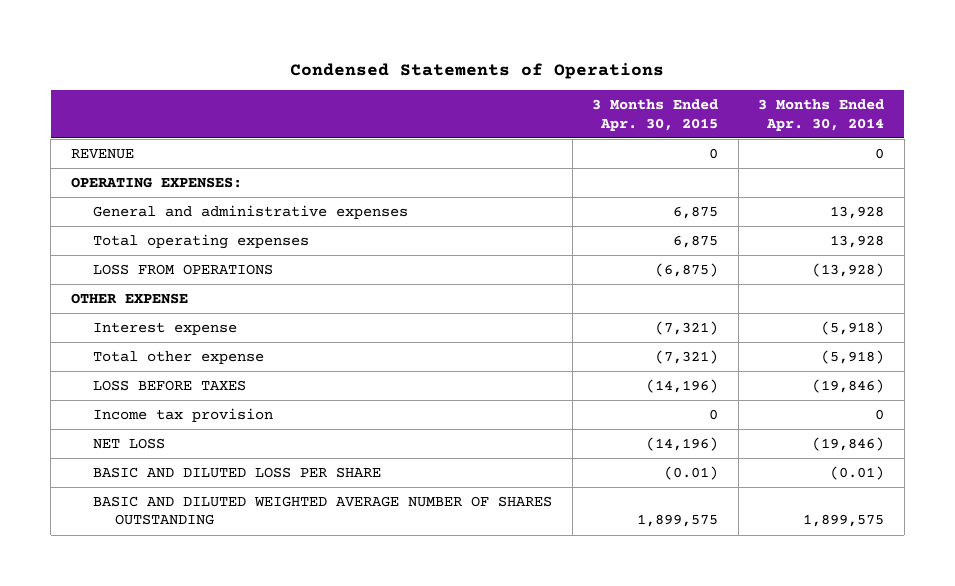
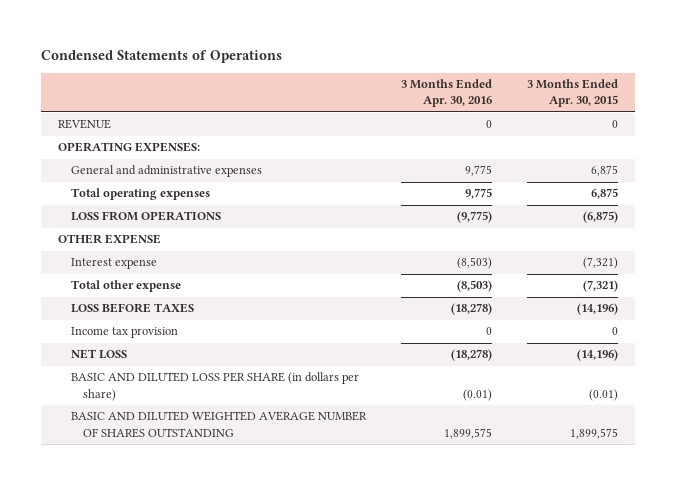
[758,99,885,131] 3 Months Ended Apr. 30, 2014 -> none
none -> [400,79,492,108] 3 Months Ended Apr. 30, 2016
[93,467,382,479] BASIC AND DILUTED LOSS PER SHARE -> [70,372,359,401] BASIC AND DILUTED LOSS PER SHARE (in dollars per share)

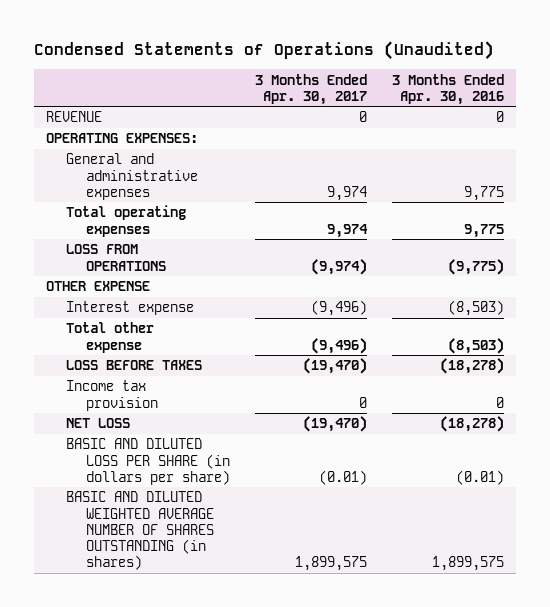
[40,50,282,64] Condensed Statements of Operations -> [33,41,494,61] Condensed Statements of Operations (Unaudited)
[526,79,618,108] 3 Months Ended Apr. 30, 2015 -> none
none -> [254,73,367,105] 3 Months Ended Apr. 30, 2017
[70,411,367,438] BASIC AND DILUTED WEIGHTED AVERAGE NUMBER OF SHARES OUTSTANDING -> [66,491,215,571] BASIC AND DILUTED WEIGHTED AVERAGE NUMBER OF SHARES OUTSTANDING (in shares)

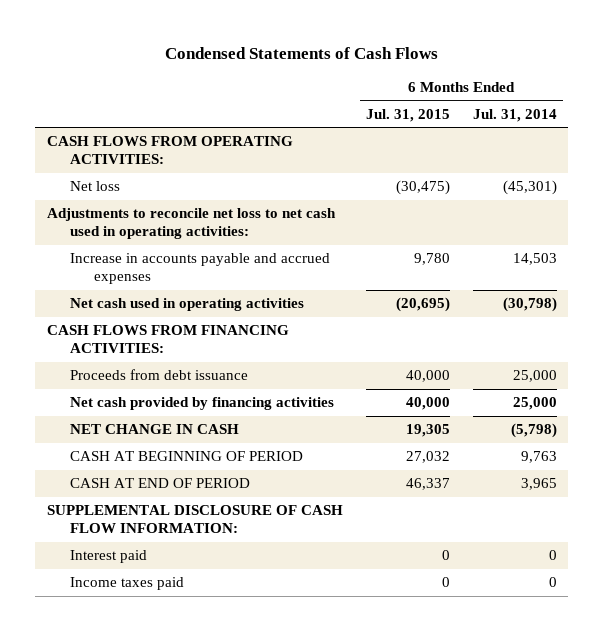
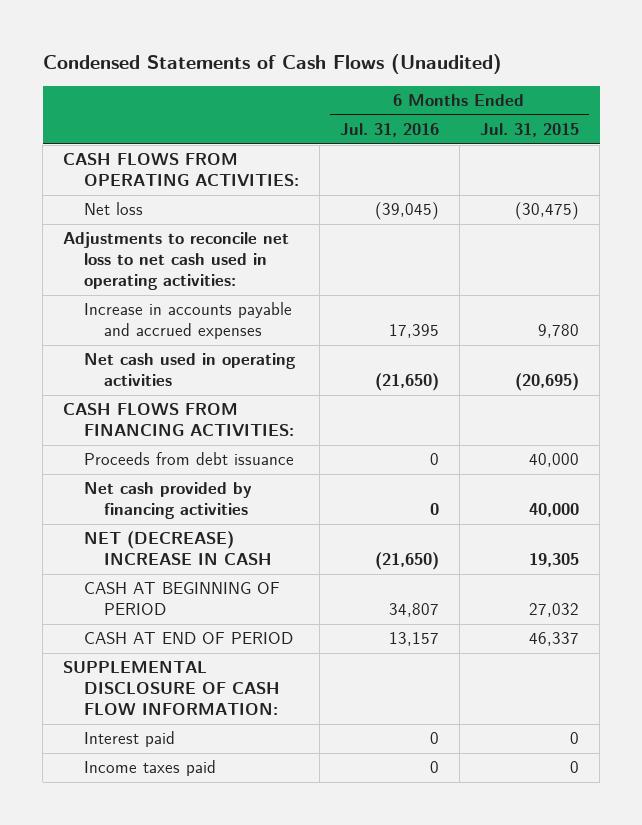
[164,46,438,59] Condensed Statements of Cash Flows -> [42,54,502,75] Condensed Statements of Cash Flows (Unaudited)
[472,108,557,122] Jul. 31, 2014 -> none
none -> [339,123,439,138] Jul. 31, 2016
[70,424,240,435] NET CHANGE IN CASH -> [83,531,273,566] NET (DECREASE) INCREASE IN CASH

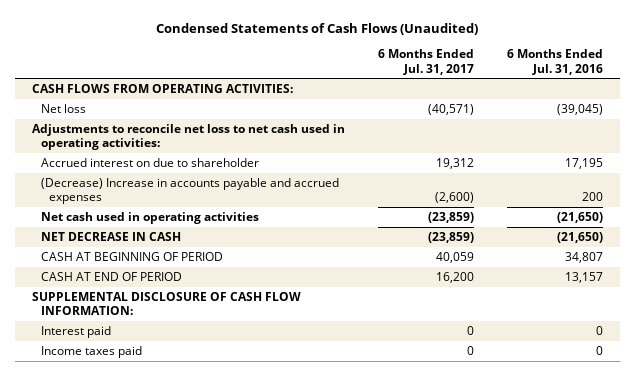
[479,123,579,138] Jul. 31, 2015 -> none
none -> [377,49,474,75] 6 Months Ended Jul. 31, 2017
none -> [40,157,259,167] Accrued interest on due to shareholder
[83,302,292,340] Increase in accounts payable and accrued expenses -> [40,177,339,205] (Decrease) Increase in accounts payable and accrued expenses
[388,324,439,339] 17,395 -> [582,192,604,202] 200
[63,403,294,437] CASH FLOWS FROM FINANCING ACTIVITIES: -> none
[83,452,294,466] Proceeds from debt issuance -> none
[83,482,252,520] Net cash provided by financing activities -> none
[83,531,273,566] NET (DECREASE) INCREASE IN CASH -> [40,231,181,241] NET DECREASE IN CASH

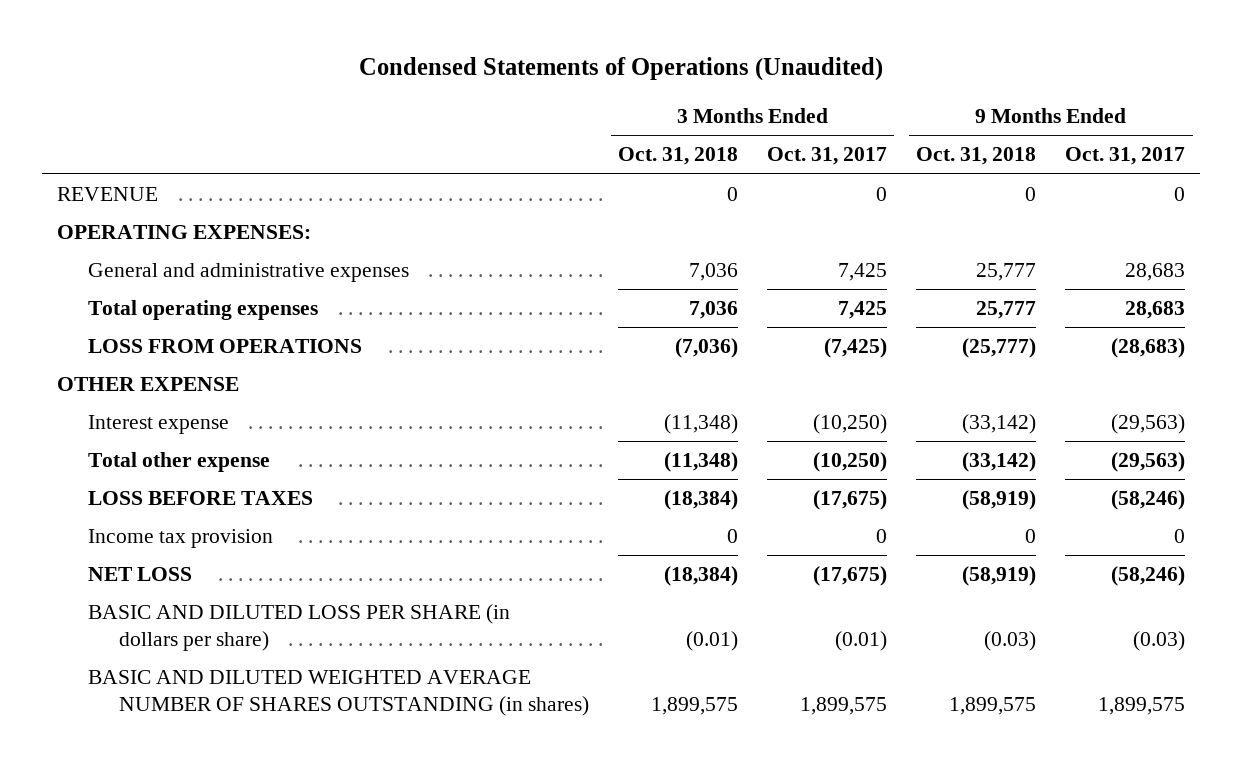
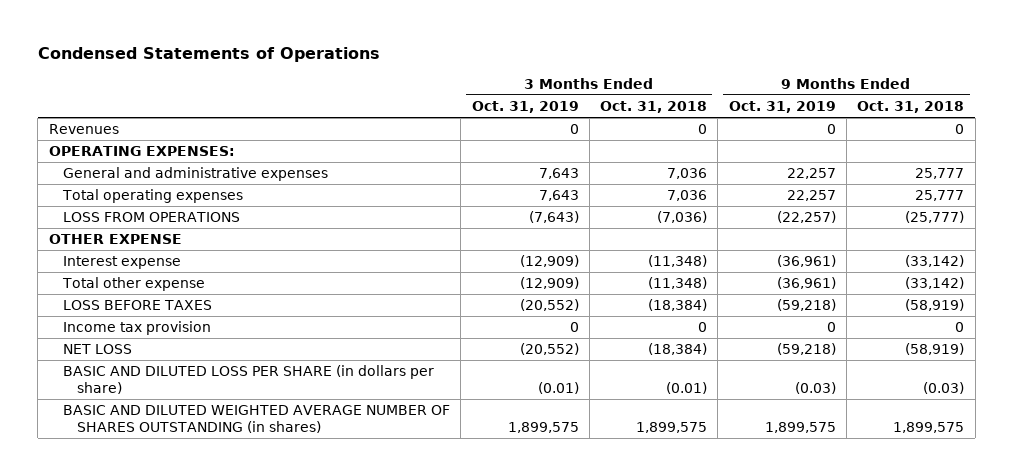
[359,57,884,82] Condensed Statements of Operations (Unaudited) -> [37,46,380,62] Condensed Statements of Operations
[767,147,888,166] Oct. 31, 2017 -> none
[1065,147,1186,166] Oct. 31, 2017 -> none
none -> [471,100,579,113] Oct. 31, 2019
none -> [728,100,836,113] Oct. 31, 2019
[56,187,158,202] REVENUE -> none
none -> [48,124,119,135] Revenues

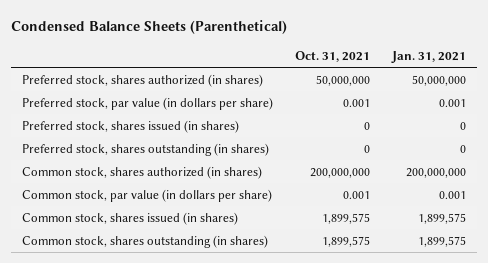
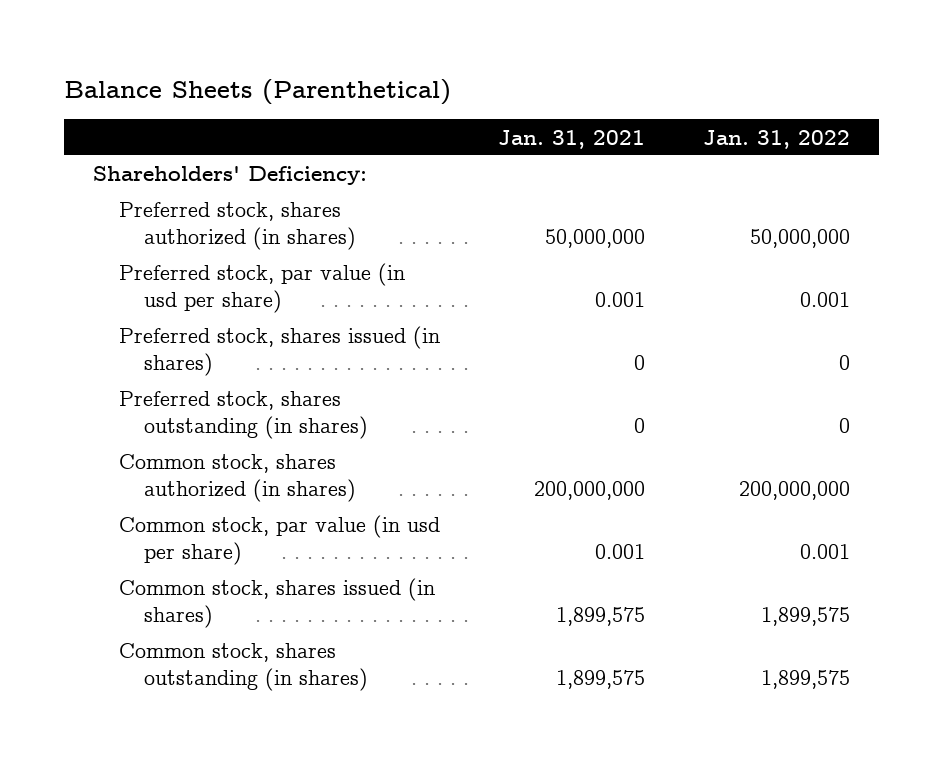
[11,20,288,35] Condensed Balance Sheets (Parenthetical) -> [63,78,451,105] Balance Sheets (Parenthetical)
[295,50,371,62] Oct. 31, 2021 -> none
none -> [702,129,850,149] Jan. 31, 2022
none -> [92,166,367,186] Shareholders' Deficiency:
[22,96,274,110] Preferred stock, par value (in dollars per share) -> [118,263,405,314] Preferred stock, par value (in usd per share)
[22,188,273,202] Common stock, par value (in dollars per share) -> [118,515,440,566] Common stock, par value (in usd per share)

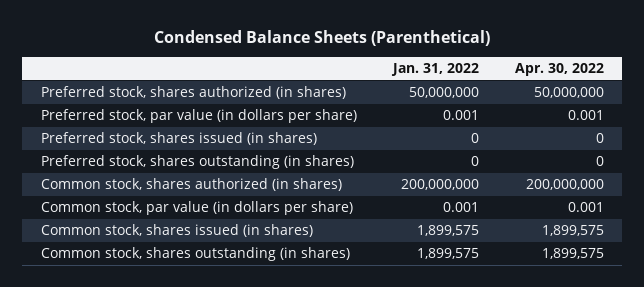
[63,78,451,105] Balance Sheets (Parenthetical) -> [154,30,491,47] Condensed Balance Sheets (Parenthetical)
[497,129,645,149] Jan. 31, 2021 -> none
none -> [514,62,604,76] Apr. 30, 2022
[92,166,367,186] Shareholders' Deficiency: -> none
[118,263,405,314] Preferred stock, par value (in usd per share) -> [40,109,357,124] Preferred stock, par value (in dollars per share)
[118,515,440,566] Common stock, par value (in usd per share) -> [40,201,353,216] Common stock, par value (in dollars per share)

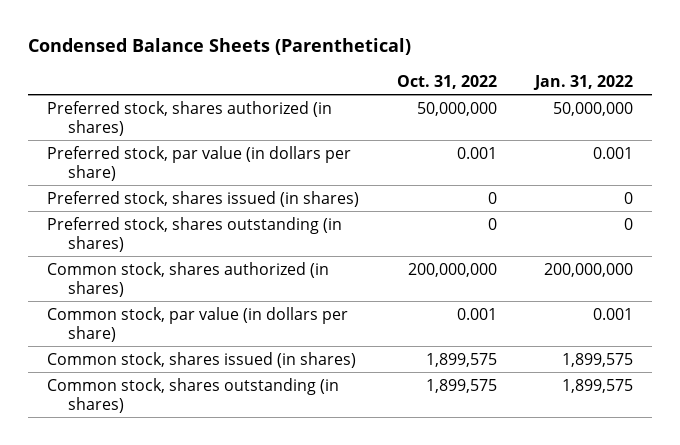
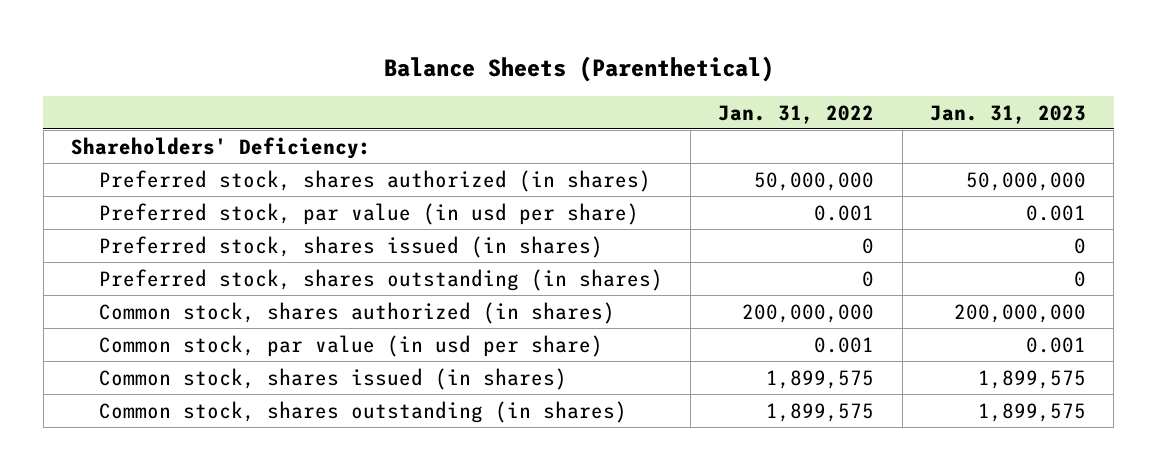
[27,38,411,56] Condensed Balance Sheets (Parenthetical) -> [383,55,774,82] Balance Sheets (Parenthetical)
[396,74,497,89] Oct. 31, 2022 -> none
none -> [929,104,1086,124] Jan. 31, 2023
none -> [71,136,372,159] Shareholders' Deficiency:
[46,145,351,181] Preferred stock, par value (in dollars per share) -> [98,202,639,225] Preferred stock, par value (in usd per share)
[46,306,348,342] Common stock, par value (in dollars per share) -> [98,334,603,357] Common stock, par value (in usd per share)

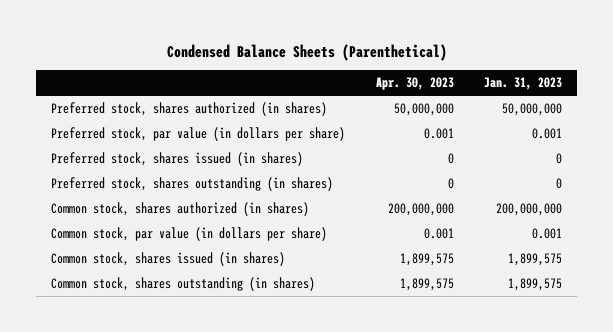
[383,55,774,82] Balance Sheets (Parenthetical) -> [166,43,447,61] Condensed Balance Sheets (Parenthetical)
[718,104,875,124] Jan. 31, 2022 -> none
none -> [375,77,454,91] Apr. 30, 2023
[71,136,372,159] Shareholders' Deficiency: -> none
[98,202,639,225] Preferred stock, par value (in usd per share) -> [51,127,346,142] Preferred stock, par value (in dollars per share)
[98,334,603,357] Common stock, par value (in usd per share) -> [51,227,328,242] Common stock, par value (in dollars per share)

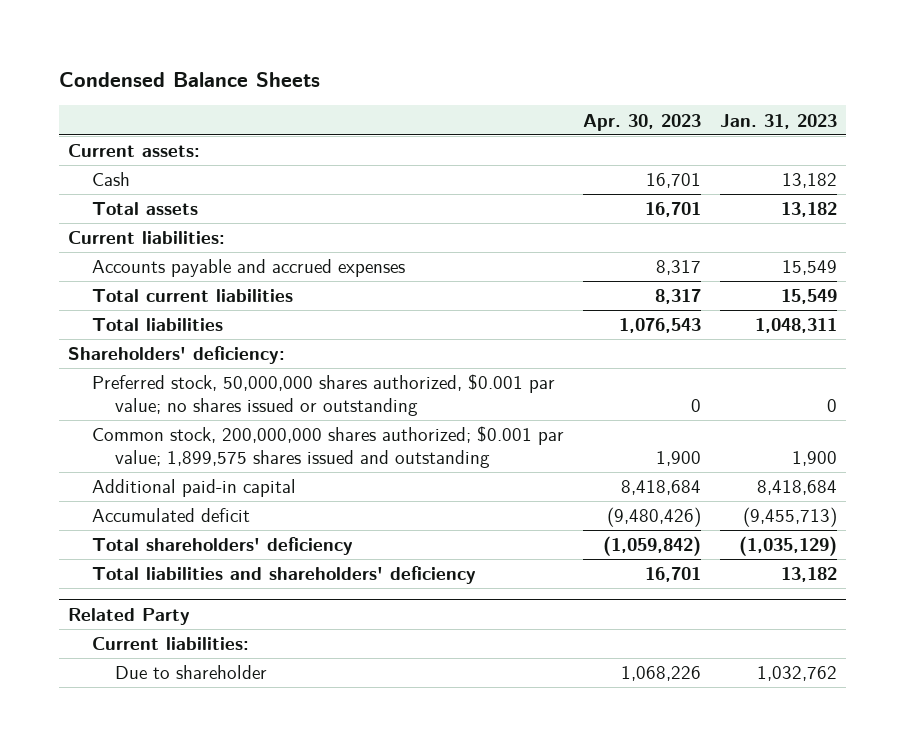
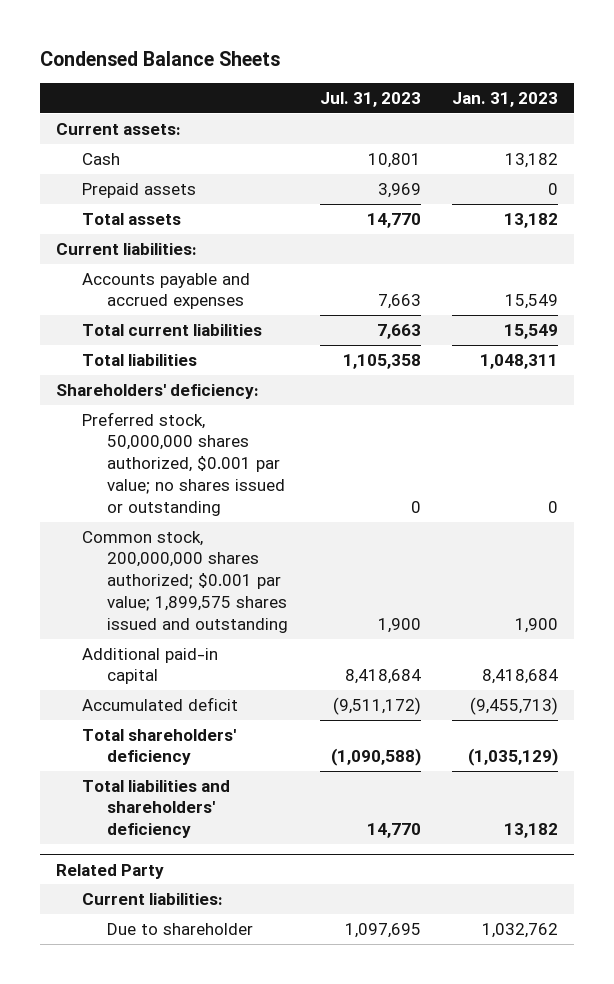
[582,113,701,131] Apr. 30, 2023 -> none
none -> [319,91,421,107] Jul. 31, 2023
none -> [81,182,196,198] Prepaid assets

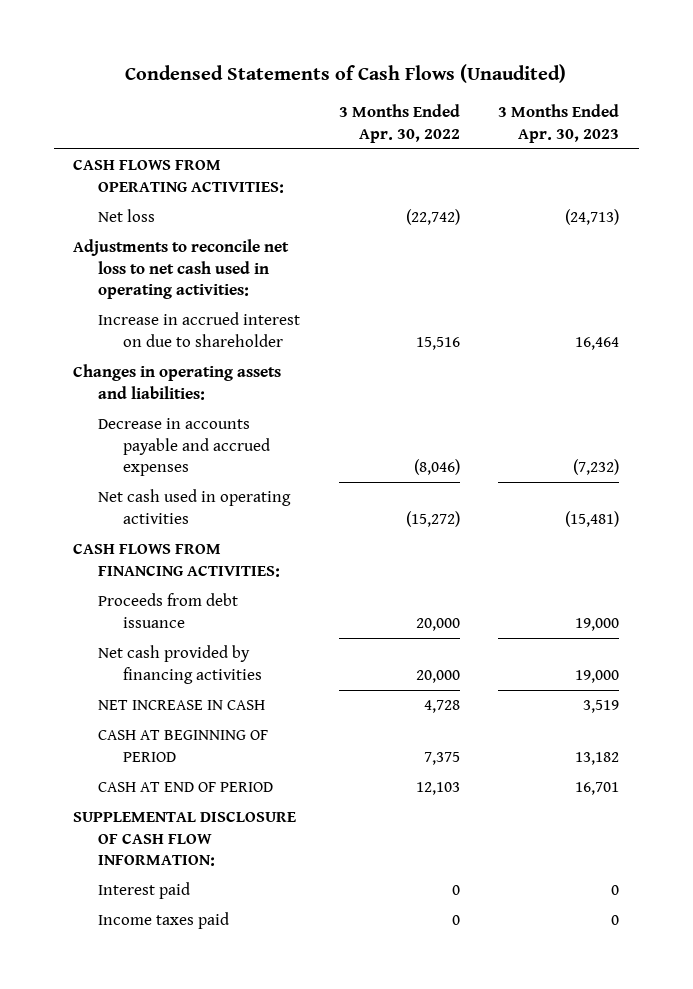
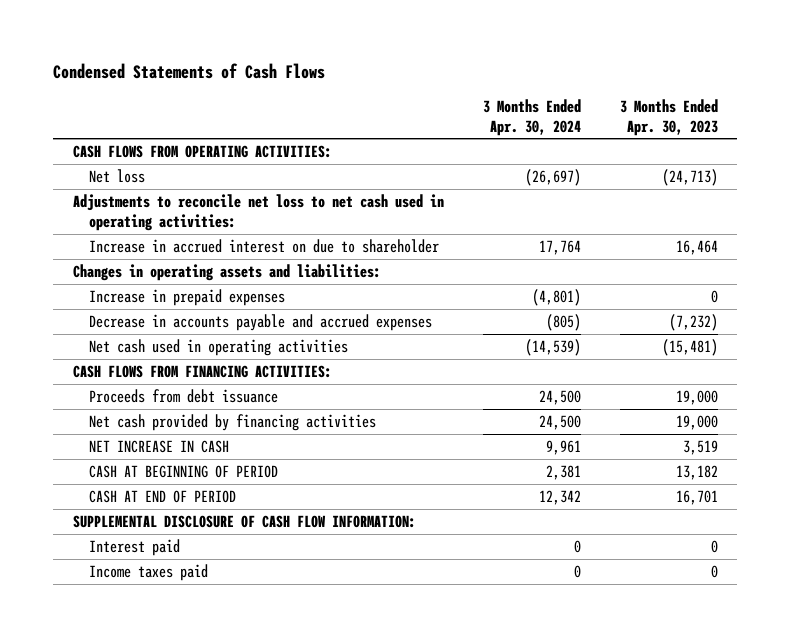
[125,63,567,83] Condensed Statements of Cash Flows (Unaudited) -> [53,62,326,79] Condensed Statements of Cash Flows
[338,104,460,143] 3 Months Ended Apr. 30, 2022 -> none
none -> [482,98,581,136] 3 Months Ended Apr. 30, 2024
none -> [89,288,286,306] Increase in prepaid expenses

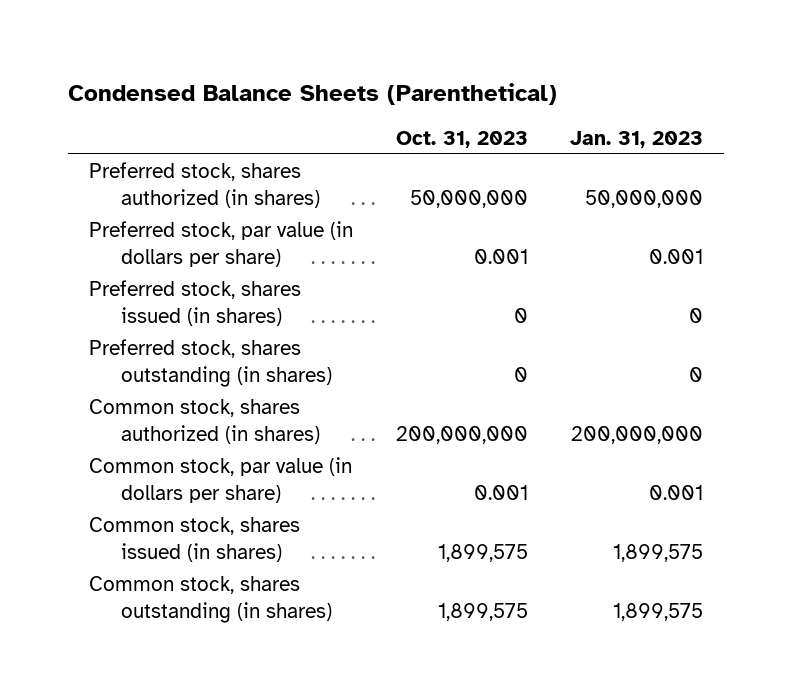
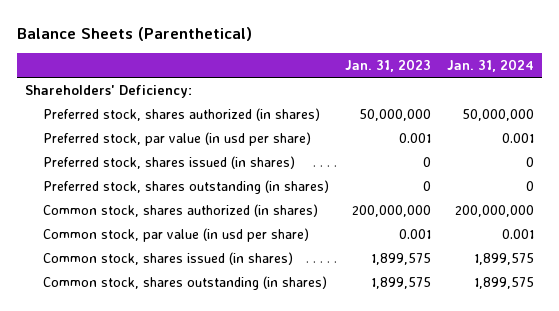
[68,82,558,105] Condensed Balance Sheets (Parenthetical) -> [16,26,252,41] Balance Sheets (Parenthetical)
[395,130,528,148] Oct. 31, 2023 -> none
none -> [447,58,535,72] Jan. 31, 2024
none -> [24,85,192,99] Shareholders' Deficiency:
[89,221,354,267] Preferred stock, par value (in dollars per share) -> [42,132,311,147] Preferred stock, par value (in usd per share)
[89,457,353,503] Common stock, par value (in dollars per share) -> [42,228,309,243] Common stock, par value (in usd per share)

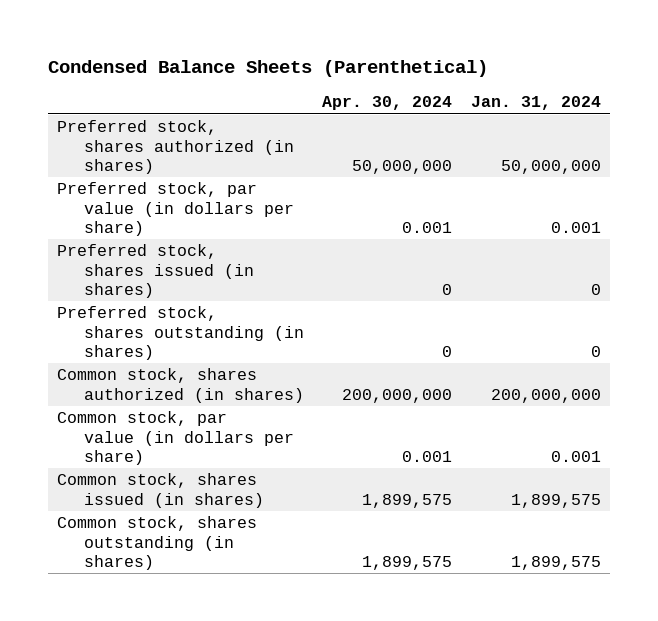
[16,26,252,41] Balance Sheets (Parenthetical) -> [47,60,488,78] Condensed Balance Sheets (Parenthetical)
[345,58,432,72] Jan. 31, 2023 -> none
none -> [322,96,453,111] Apr. 30, 2024
[24,85,192,99] Shareholders' Deficiency: -> none
[42,132,311,147] Preferred stock, par value (in usd per share) -> [57,182,294,236] Preferred stock, par value (in dollars per share)
[42,228,309,243] Common stock, par value (in usd per share) -> [57,411,294,465] Common stock, par value (in dollars per share)

